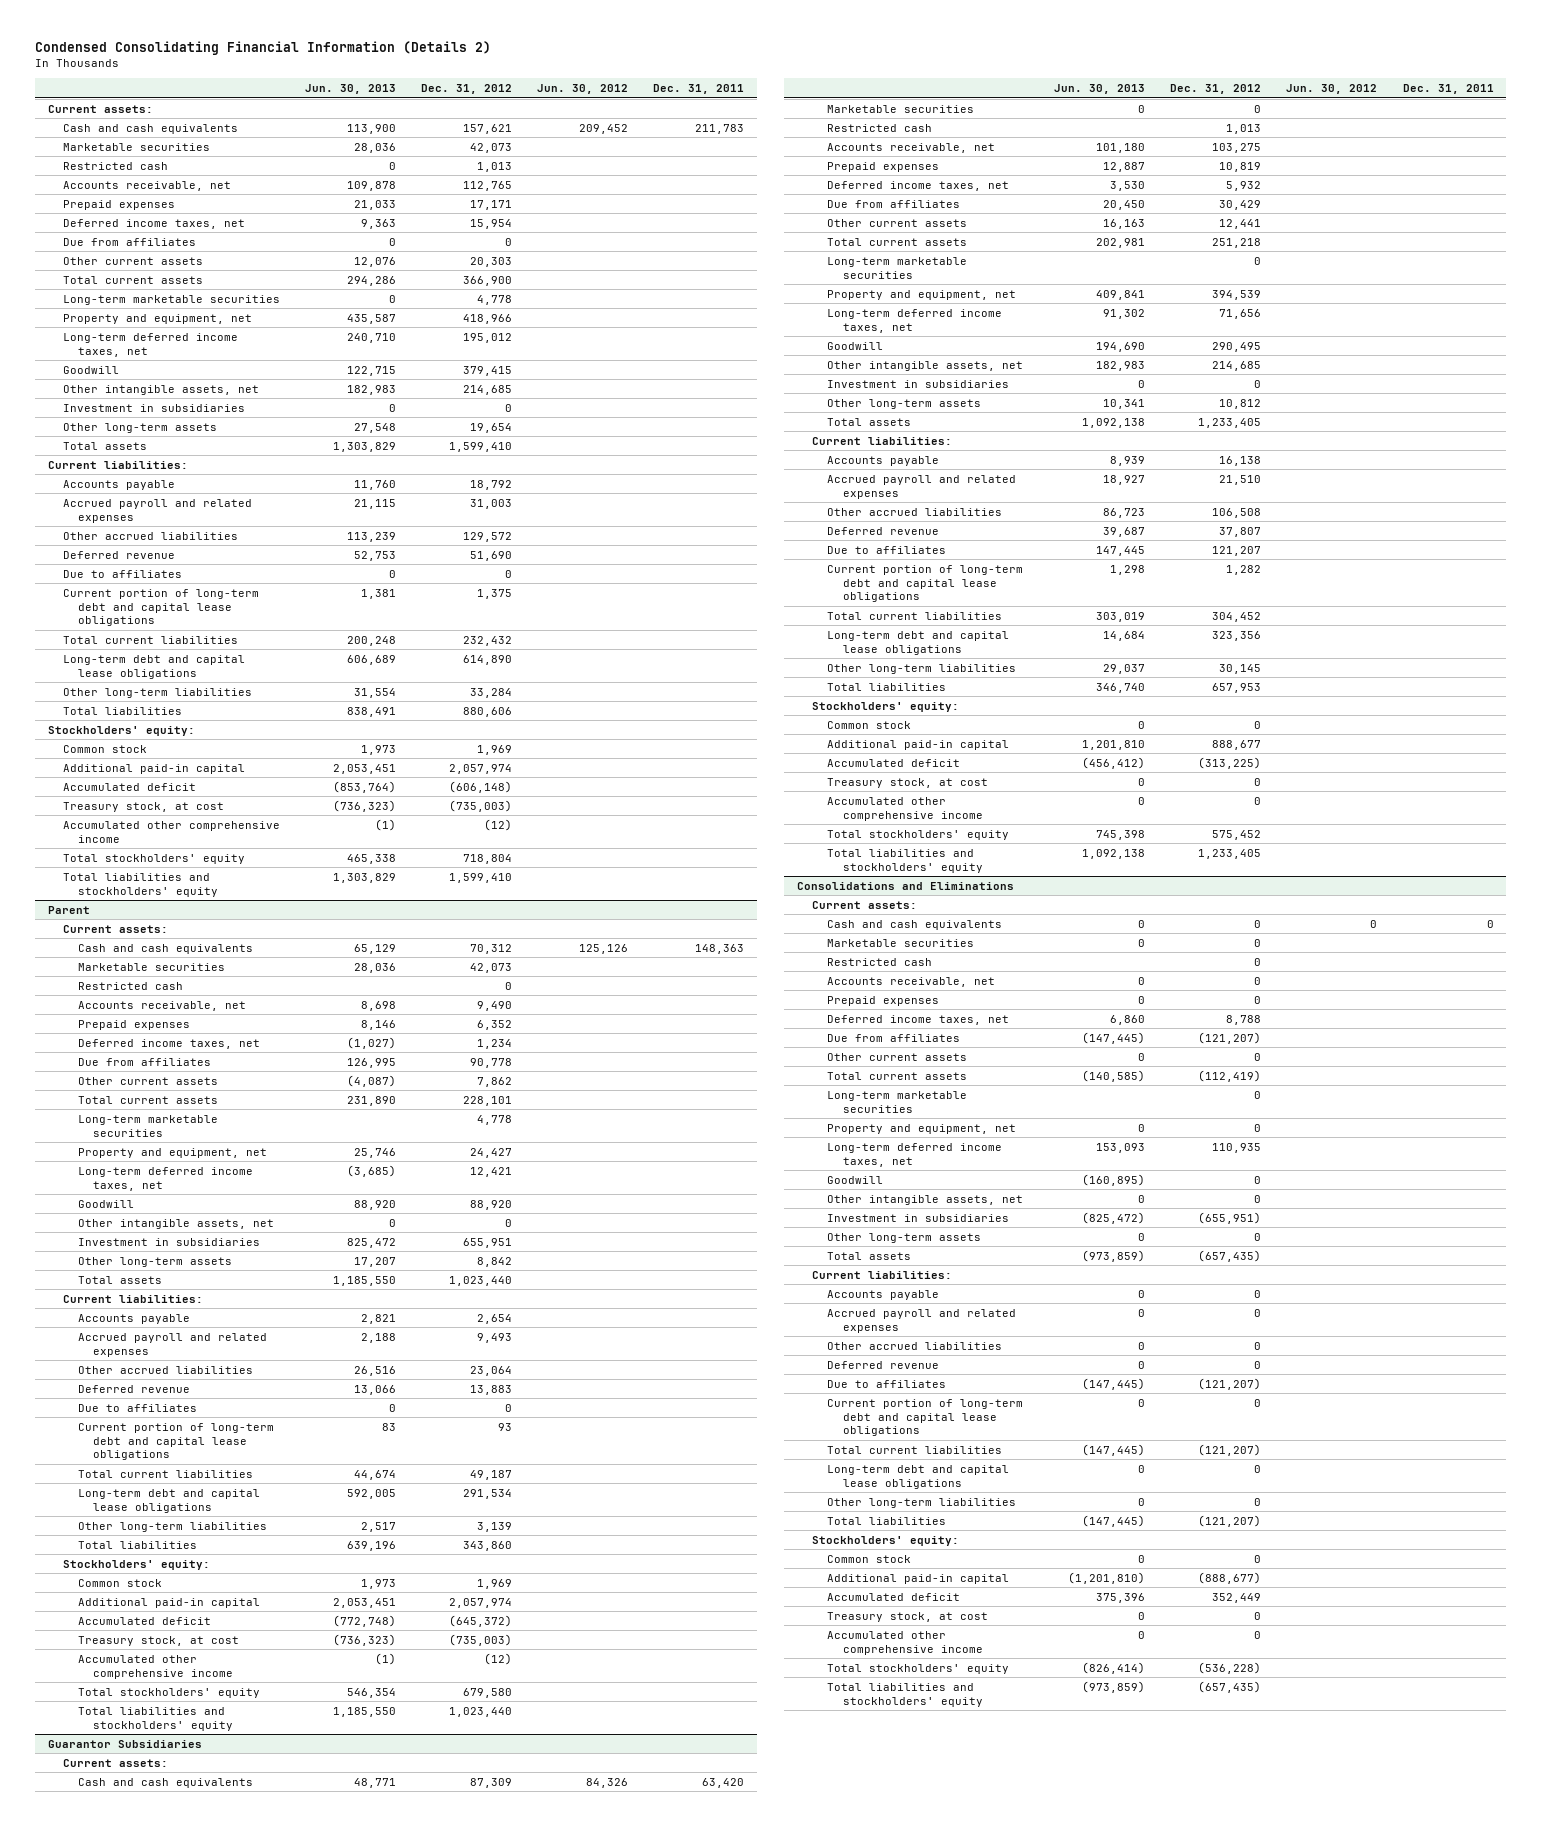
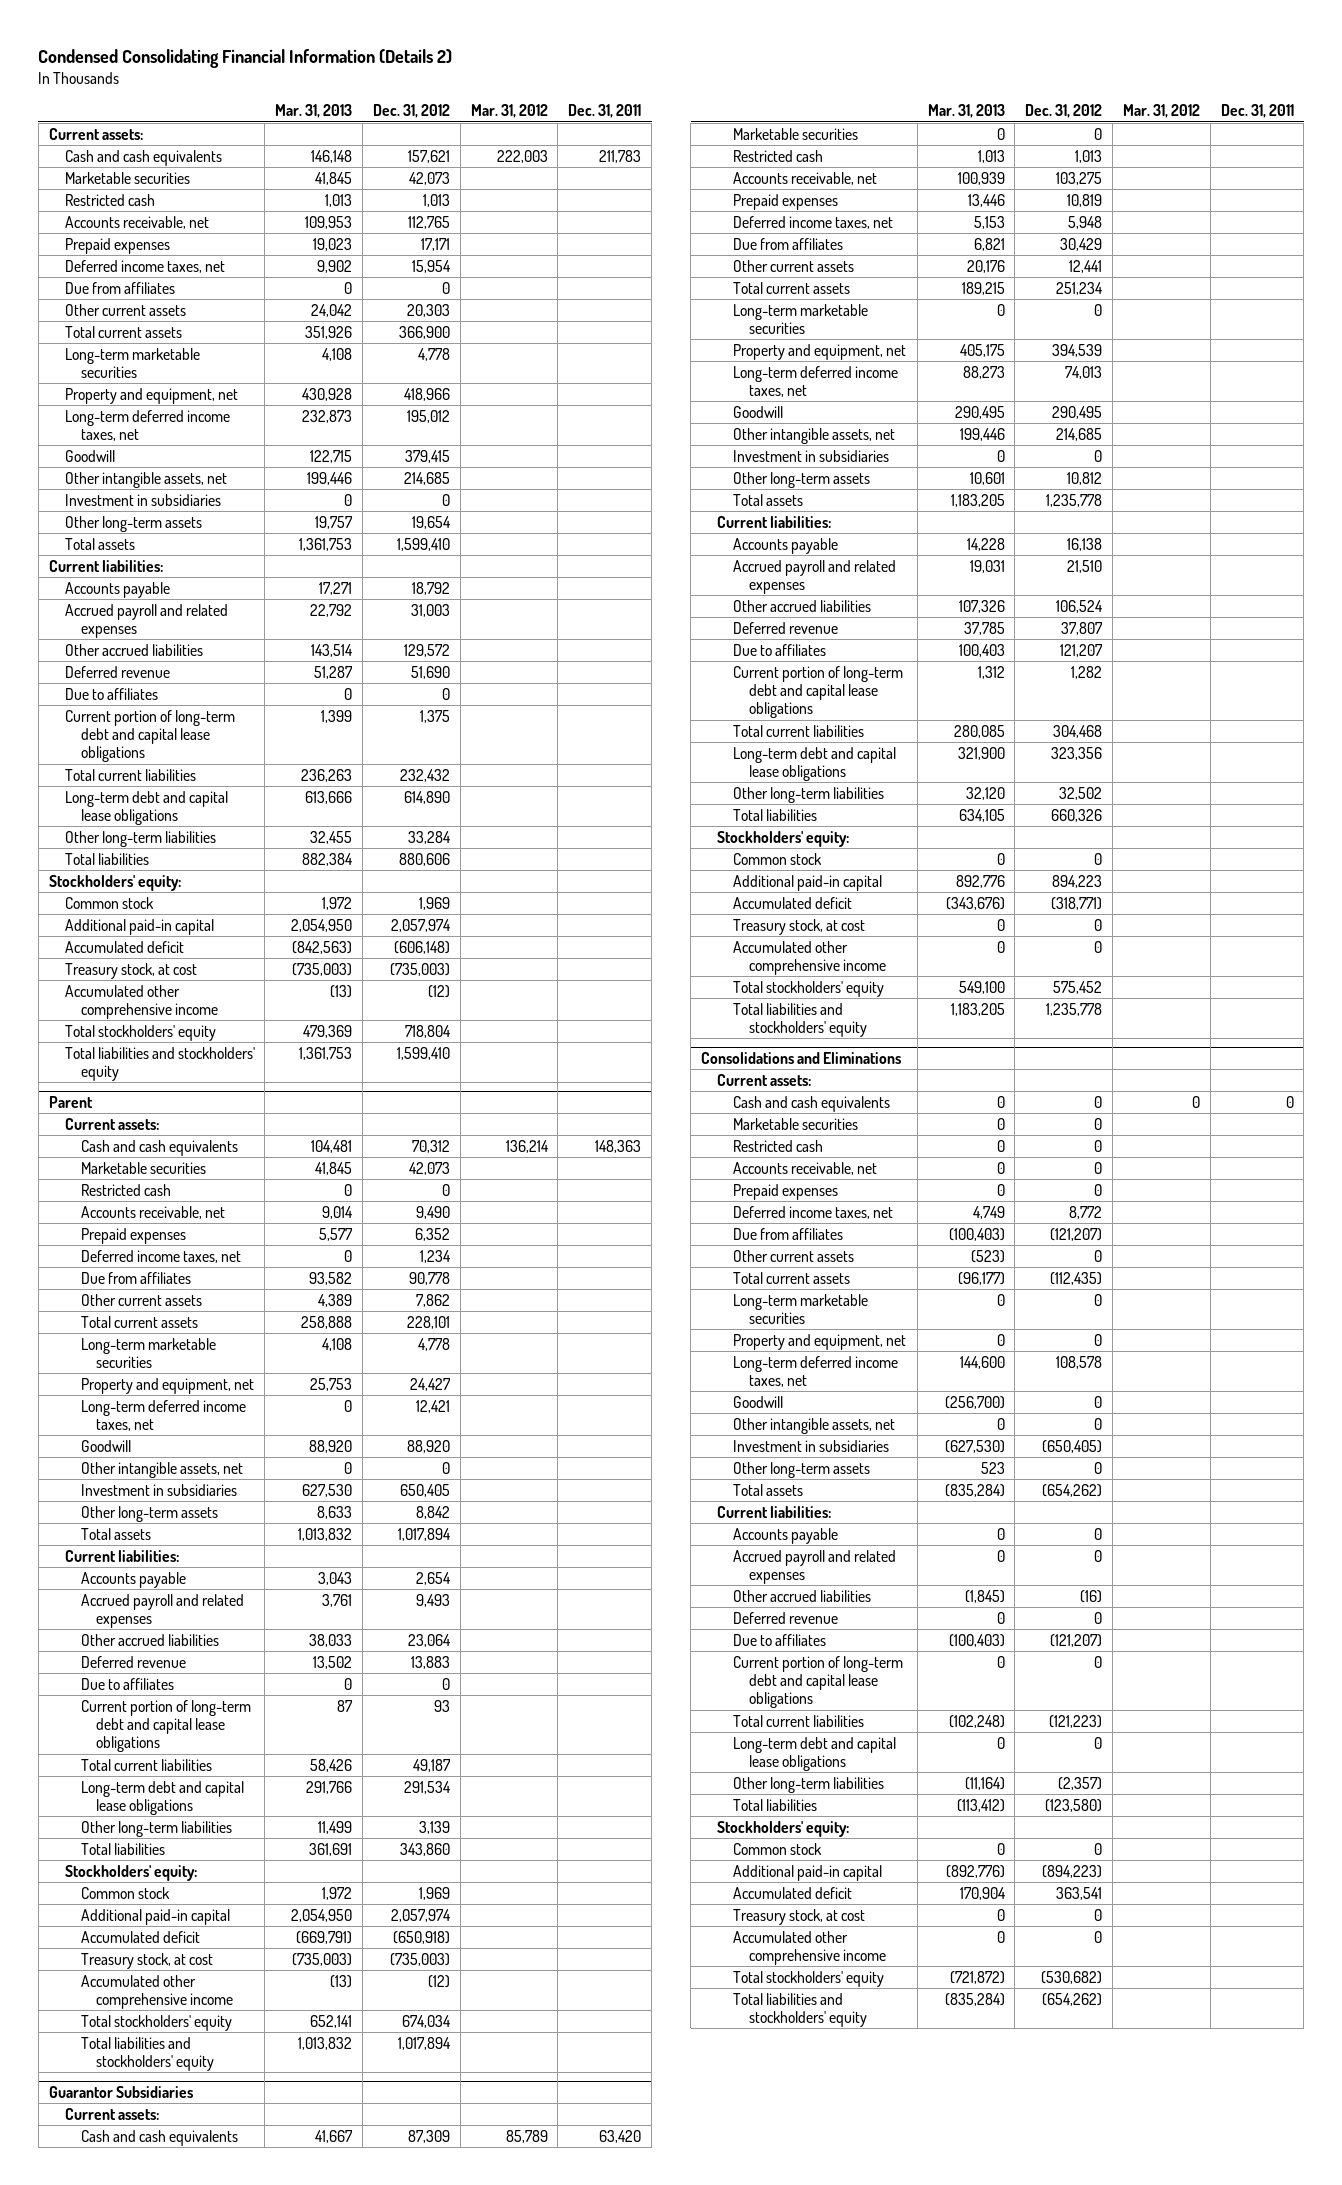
[305,83,397,94] Jun. 30, 2013 -> none
[537,83,629,94] Jun. 30, 2012 -> none
none -> [275,104,353,119] Mar. 31, 2013
none -> [470,104,548,119] Mar. 31, 2012
[463,1237,513,1248] 655,951 -> [399,1483,450,1497] 650,405
[449,1275,513,1286] 1,023,440 -> [397,1527,451,1541] 1,017,894
[449,1614,513,1627] (645,372) -> [392,1930,450,1944] (650,918)
[463,1687,513,1698] 679,580 -> [401,2014,451,2028] 674,034
[449,1706,513,1717] 1,023,440 -> [397,2036,451,2050] 1,017,894
[1226,180,1262,191] 5,932 -> [1068,215,1103,229] 5,948
[1212,237,1262,248] 251,218 -> [1056,281,1104,295] 251,234
[1219,308,1262,319] 71,656 -> [1065,365,1103,379] 74,013
[1198,417,1262,428] 1,233,405 -> [1046,493,1103,507] 1,235,778
[1212,507,1262,518] 106,508 -> [1056,599,1104,613] 106,524
[1212,611,1262,622] 304,452 -> [1053,724,1103,738] 304,468
[1219,663,1262,674] 30,145 -> [1059,786,1103,800] 32,502
[1212,682,1262,693] 657,953 -> [1051,808,1103,822] 660,326
[1212,739,1262,750] 888,677 -> [1052,874,1103,888] 894,223
[1198,756,1262,769] (313,225) -> [1051,896,1103,910] (318,771)
[1198,848,1262,859] 1,233,405 -> [1046,1002,1103,1016] 1,235,778
[1226,1014,1262,1025] 8,788 -> [1069,1205,1103,1219] 8,772
[1198,1069,1262,1082] (112,419) -> [1050,1271,1103,1285] (112,435)
[1212,1142,1262,1153] 110,935 -> [1056,1355,1103,1369] 108,578
[1198,1211,1262,1224] (655,951) -> [1042,1439,1103,1453] (650,405)
[1198,1249,1262,1262] (657,435) -> [1042,1483,1103,1497] (654,262)
[1254,1341,1262,1350] 0 -> [1080,1589,1103,1603] (16)
[1198,1443,1262,1456] (121,207) -> [1049,1714,1103,1728] (121,223)
[1254,1497,1262,1506] 0 -> [1058,1776,1103,1790] (2,357)
[1198,1514,1262,1527] (121,207) -> [1045,1798,1103,1812] (123,580)
[1198,1571,1262,1584] (888,677) -> [1042,1864,1103,1878] (894,223)
[1212,1592,1262,1603] 352,449 -> [1056,1886,1103,1900] 363,541
[1198,1661,1262,1674] (536,228) -> [1041,1970,1103,1984] (530,682)
[1198,1680,1262,1693] (657,435) -> [1042,1992,1103,2006] (654,262)

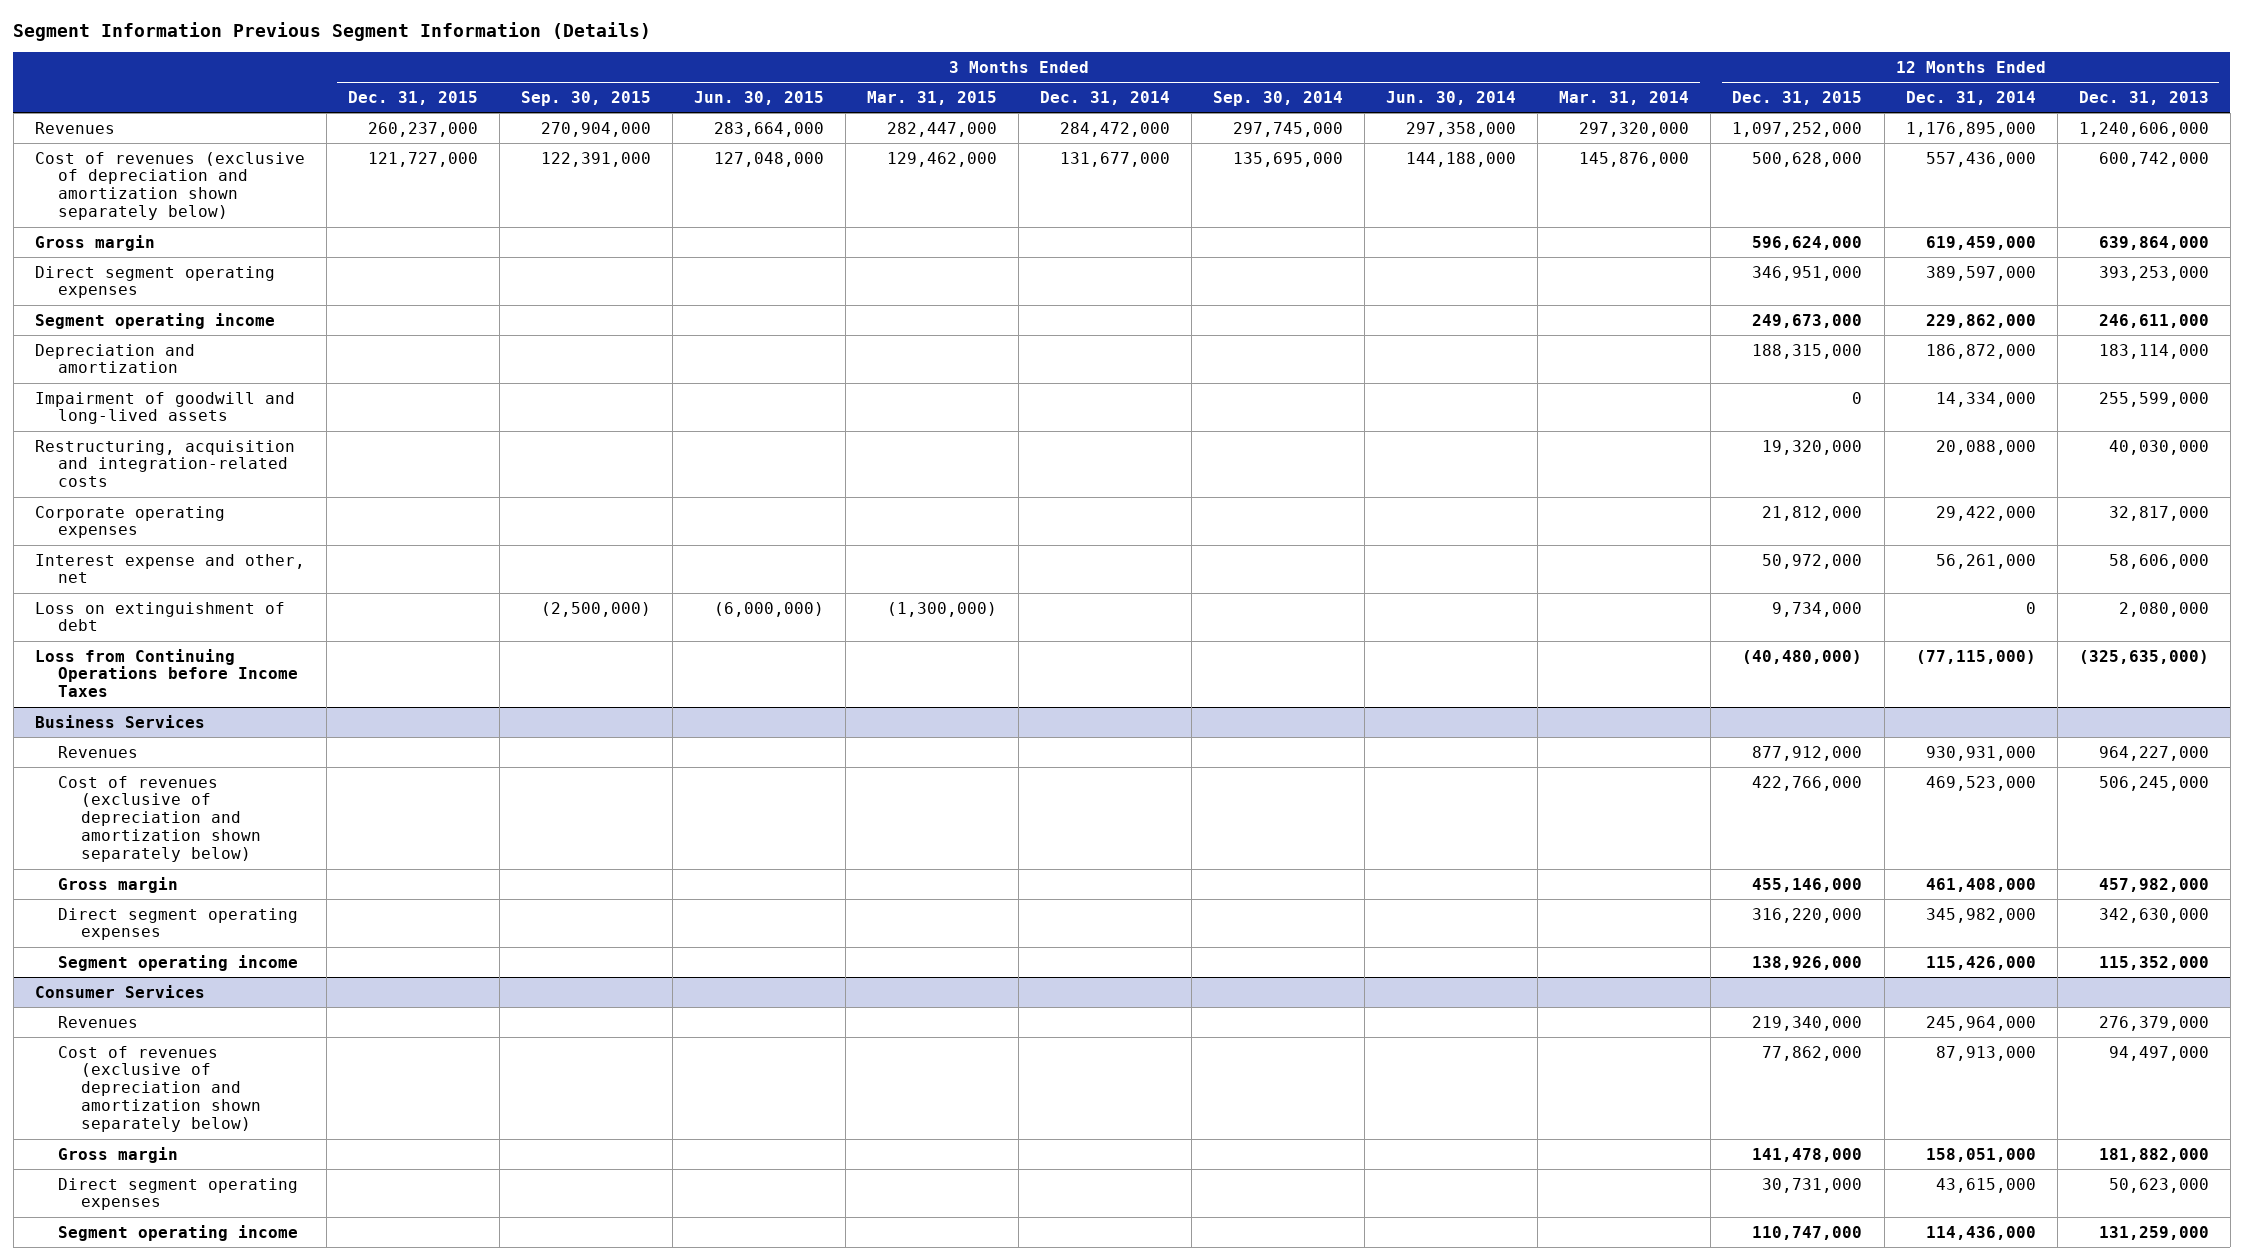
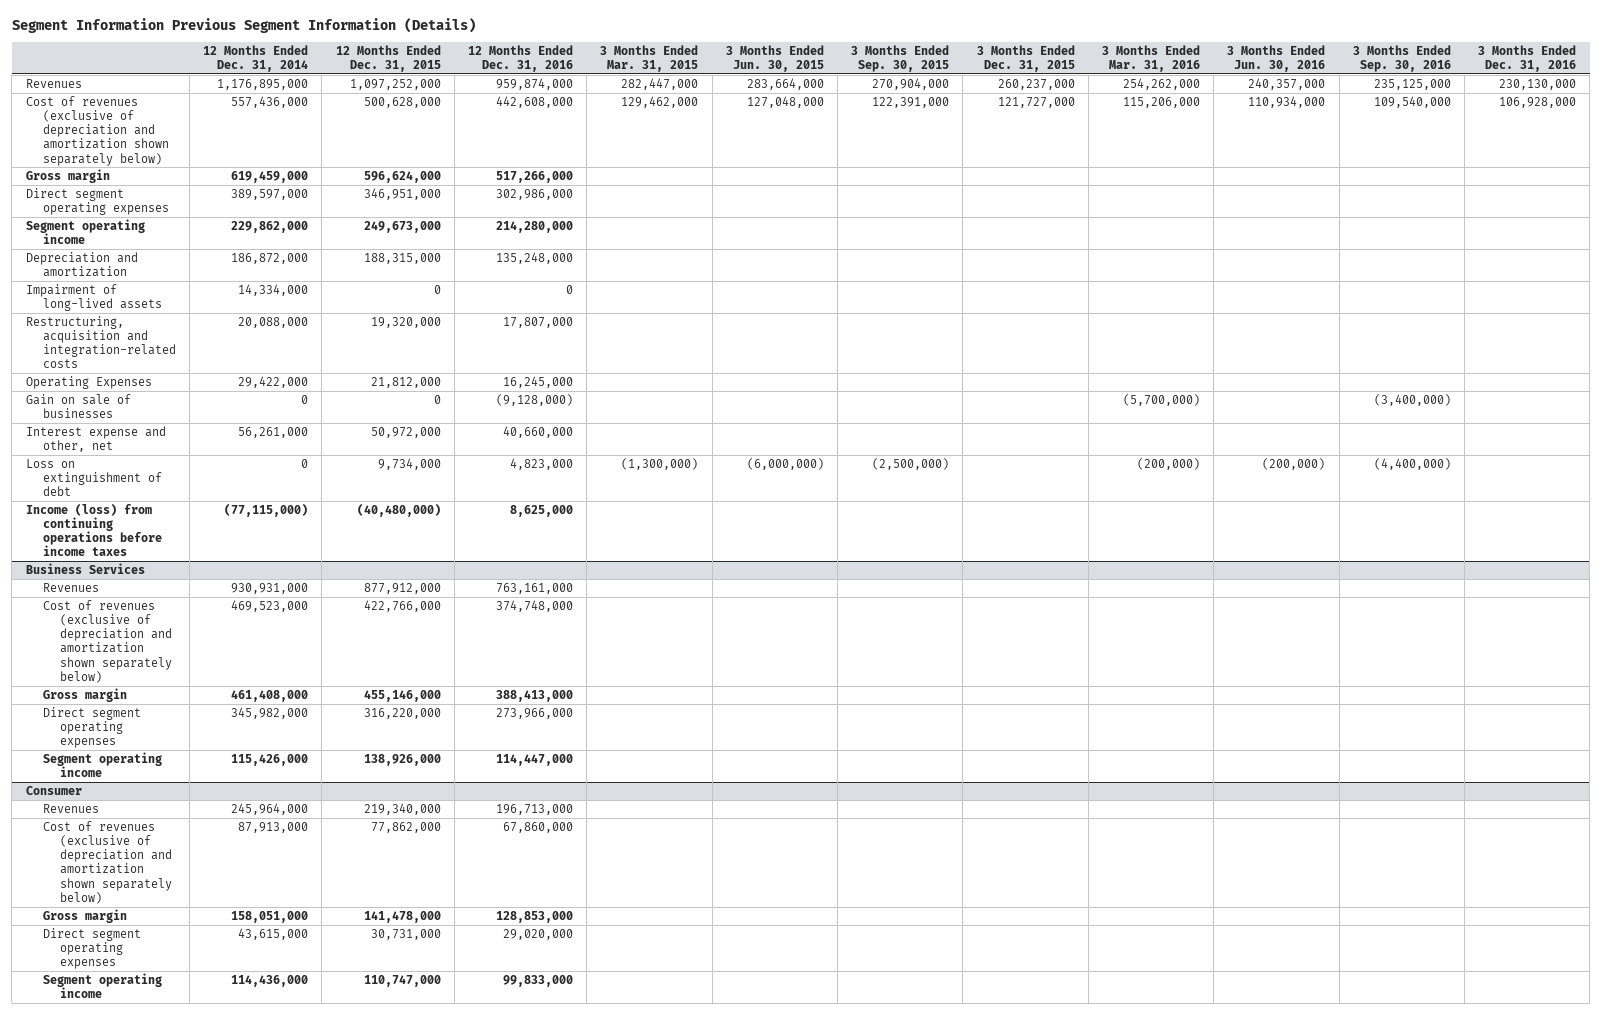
[1040,90,1171,105] Dec. 31, 2014 -> none
[1213,90,1344,106] Sep. 30, 2014 -> none
[1386,90,1517,105] Jun. 30, 2014 -> none
[1559,90,1690,105] Mar. 31, 2014 -> none
[2078,90,2209,105] Dec. 31, 2013 -> none
none -> [468,44,574,72] 12 Months Ended Dec. 31, 2016
none -> [1101,44,1200,72] 3 Months Ended Mar. 31, 2016
none -> [1227,44,1326,72] 3 Months Ended Jun. 30, 2016
none -> [1352,44,1451,72] 3 Months Ended Sep. 30, 2016
none -> [1478,44,1577,72] 3 Months Ended Dec. 31, 2016
[34,391,295,425] Impairment of goodwill and long-lived assets -> [25,283,162,312] Impairment of long-lived assets
[34,505,225,539] Corporate operating expenses -> [25,375,152,389] Operating Expenses
none -> [25,393,131,419] Gain on sale of businesses
[34,648,298,698] Loss from Continuing Operations before Income Taxes -> [25,502,162,557] Income (loss) from continuing operations before income taxes
[34,984,205,998] Consumer Services -> [25,785,82,795] Consumer

